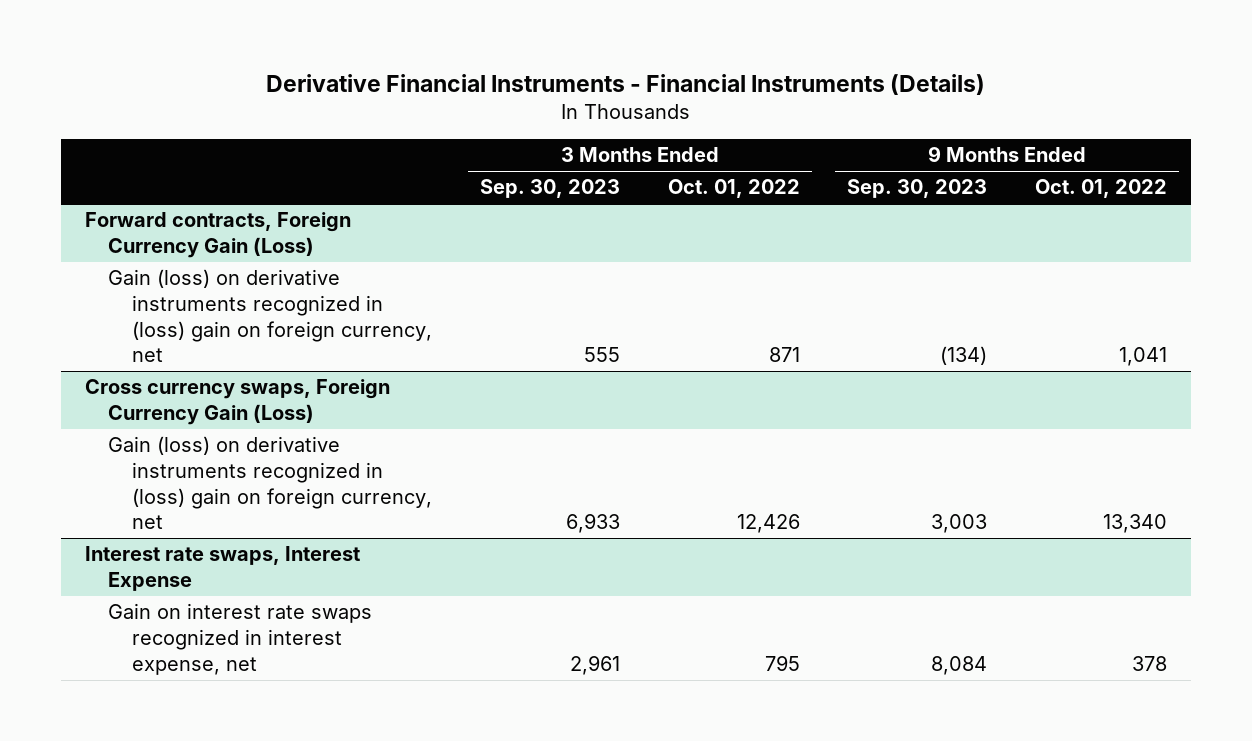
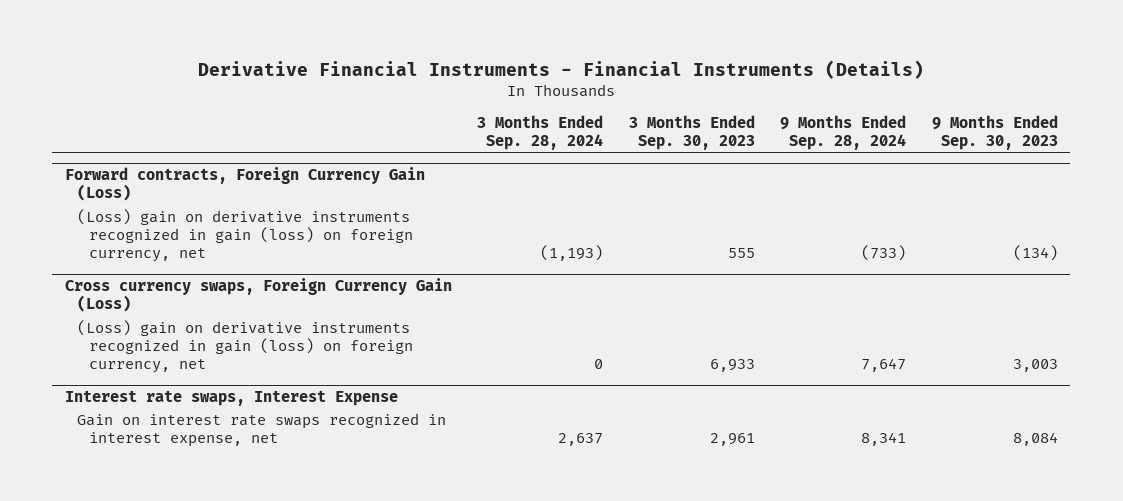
[667,179,800,199] Oct. 01, 2022 -> none
[1035,179,1168,199] Oct. 01, 2022 -> none
none -> [477,115,604,151] 3 Months Ended Sep. 28, 2024
none -> [780,115,907,151] 9 Months Ended Sep. 28, 2024
[108,269,432,363] Gain (loss) on derivative instruments recognized in (loss) gain on foreign currency, net -> [77,208,414,263] (Loss) gain on derivative instruments recognized in gain (loss) on foreign currency, net
[108,436,432,530] Gain (loss) on derivative instruments recognized in (loss) gain on foreign currency, net -> [77,319,414,374] (Loss) gain on derivative instruments recognized in gain (loss) on foreign currency, net

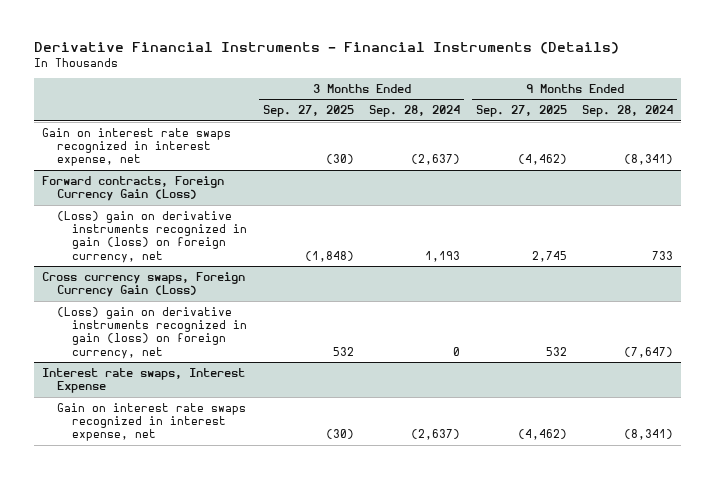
[628,115,755,151] 3 Months Ended Sep. 30, 2023 -> none
[931,115,1058,151] 9 Months Ended Sep. 30, 2023 -> none
none -> [262,105,354,118] Sep. 27, 2025
none -> [475,105,567,118] Sep. 27, 2025
none -> [42,128,232,167] Gain on interest rate swaps recognized in interest expense, net
[540,245,604,262] (1,193) -> [425,250,461,262] 1,193
[861,245,907,262] (733) -> [652,250,674,260] 733
[861,358,907,373] 7,647 -> [624,346,674,358] (7,647)
[558,433,604,447] 2,637 -> [411,429,461,441] (2,637)
[861,432,907,447] 8,341 -> [624,429,674,441] (8,341)

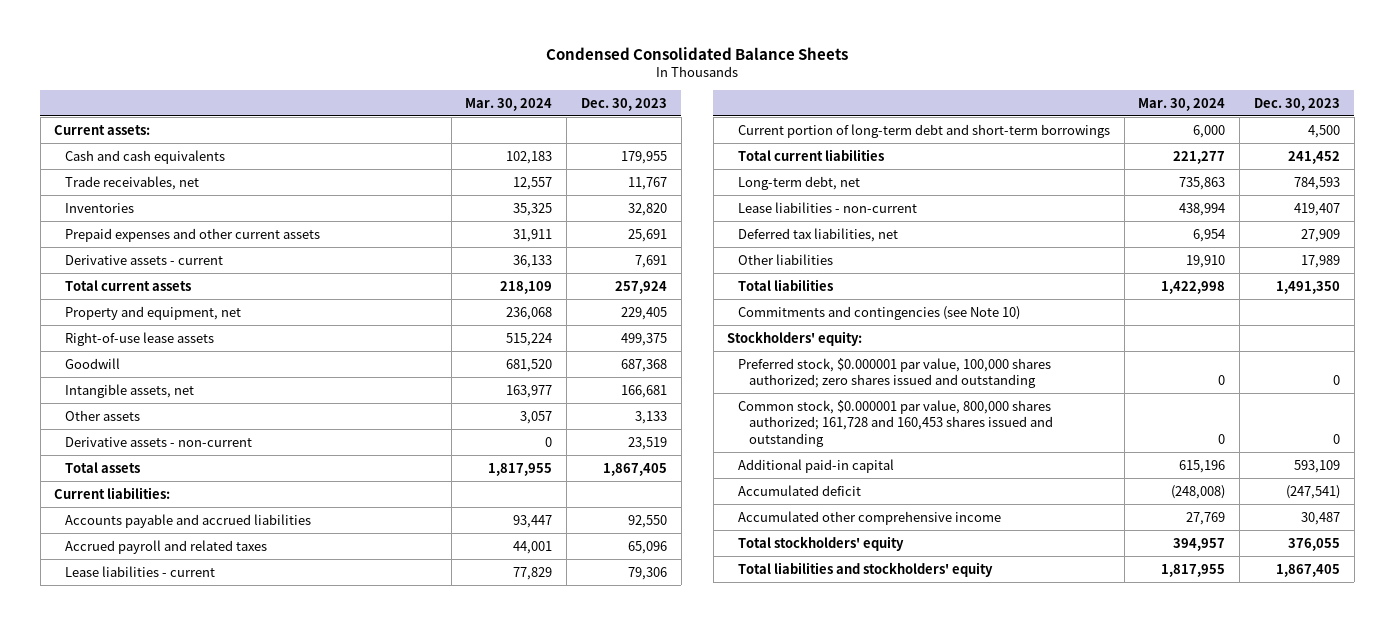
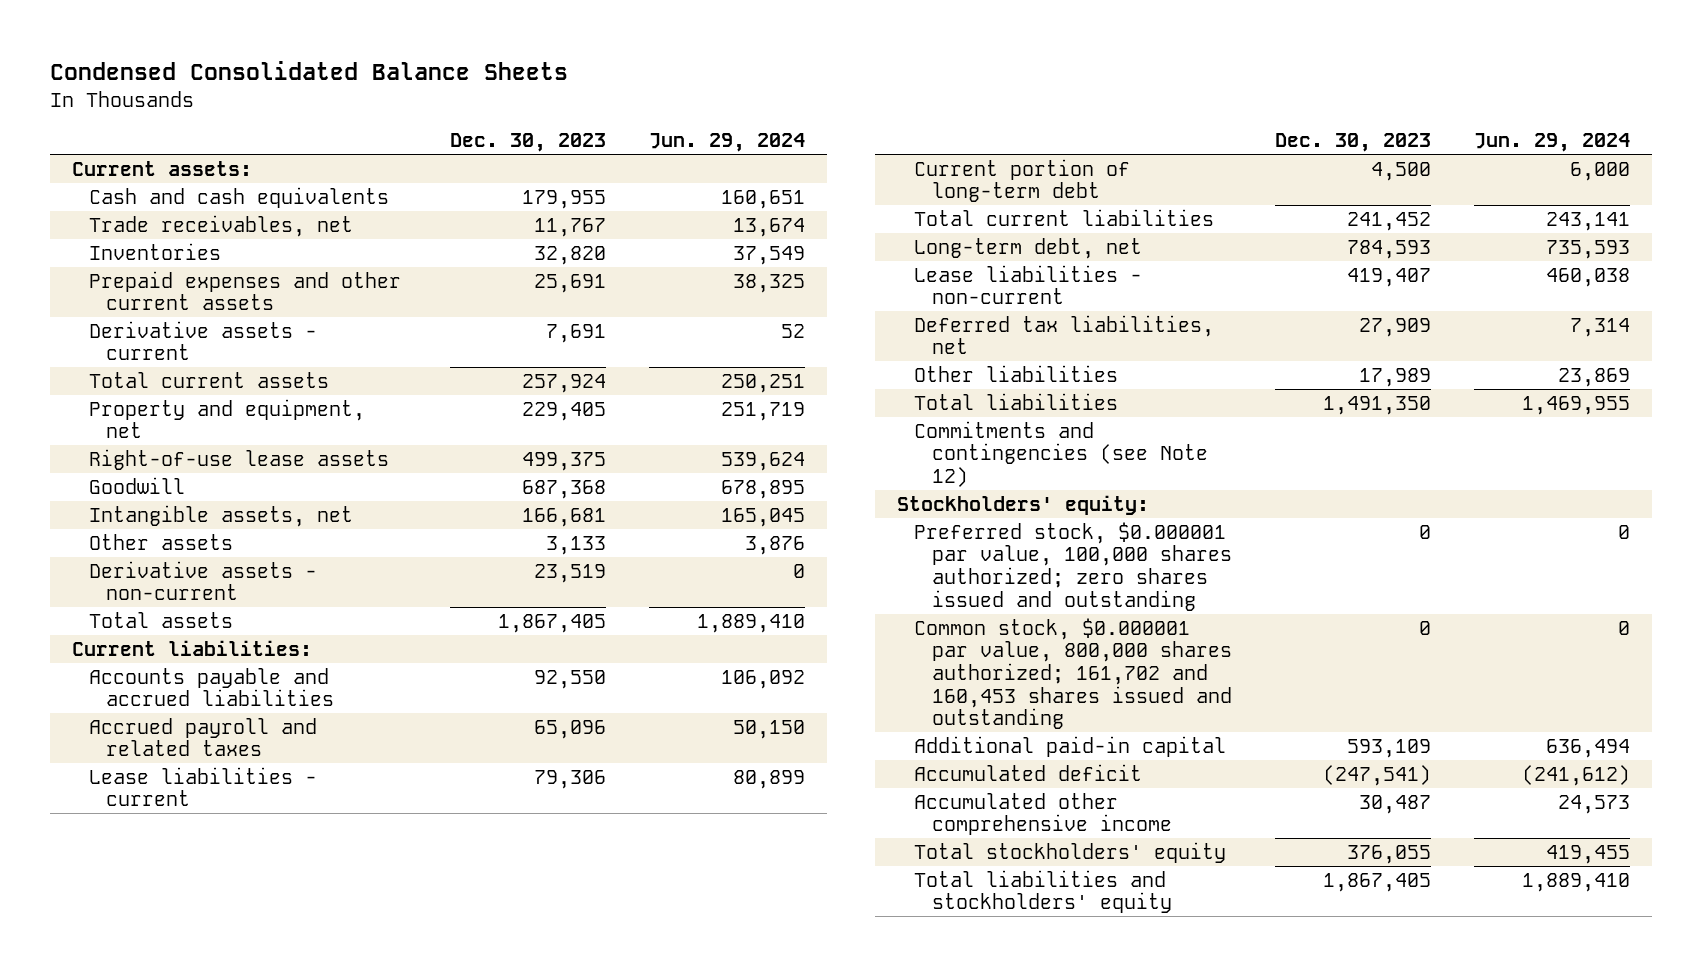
[465,97,553,111] Mar. 30, 2024 -> none
none -> [648,133,805,153] Jun. 29, 2024
[737,123,1110,138] Current portion of long-term debt and short-term borrowings -> [914,158,1131,203] Current portion of long-term debt
[737,305,1020,320] Commitments and contingencies (see Note 10) -> [914,420,1208,488] Commitments and contingencies (see Note 12)
[737,399,1053,447] Common stock, $0.000001 par value, 800,000 shares authorized; 161,728 and 160,453 shares issued and outstanding -> [914,617,1232,730] Common stock, $0.000001 par value, 800,000 shares authorized; 161,702 and 160,453 shares issued and outstanding

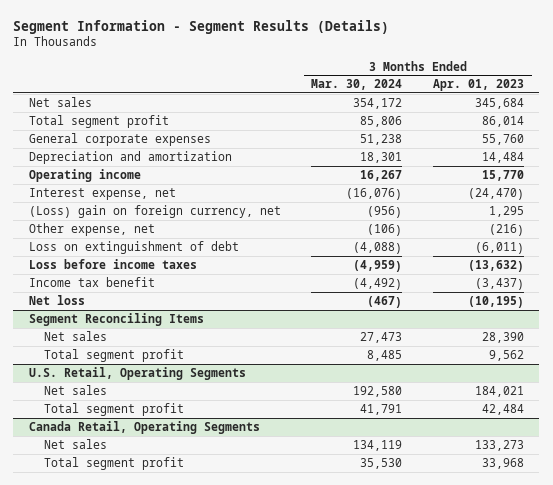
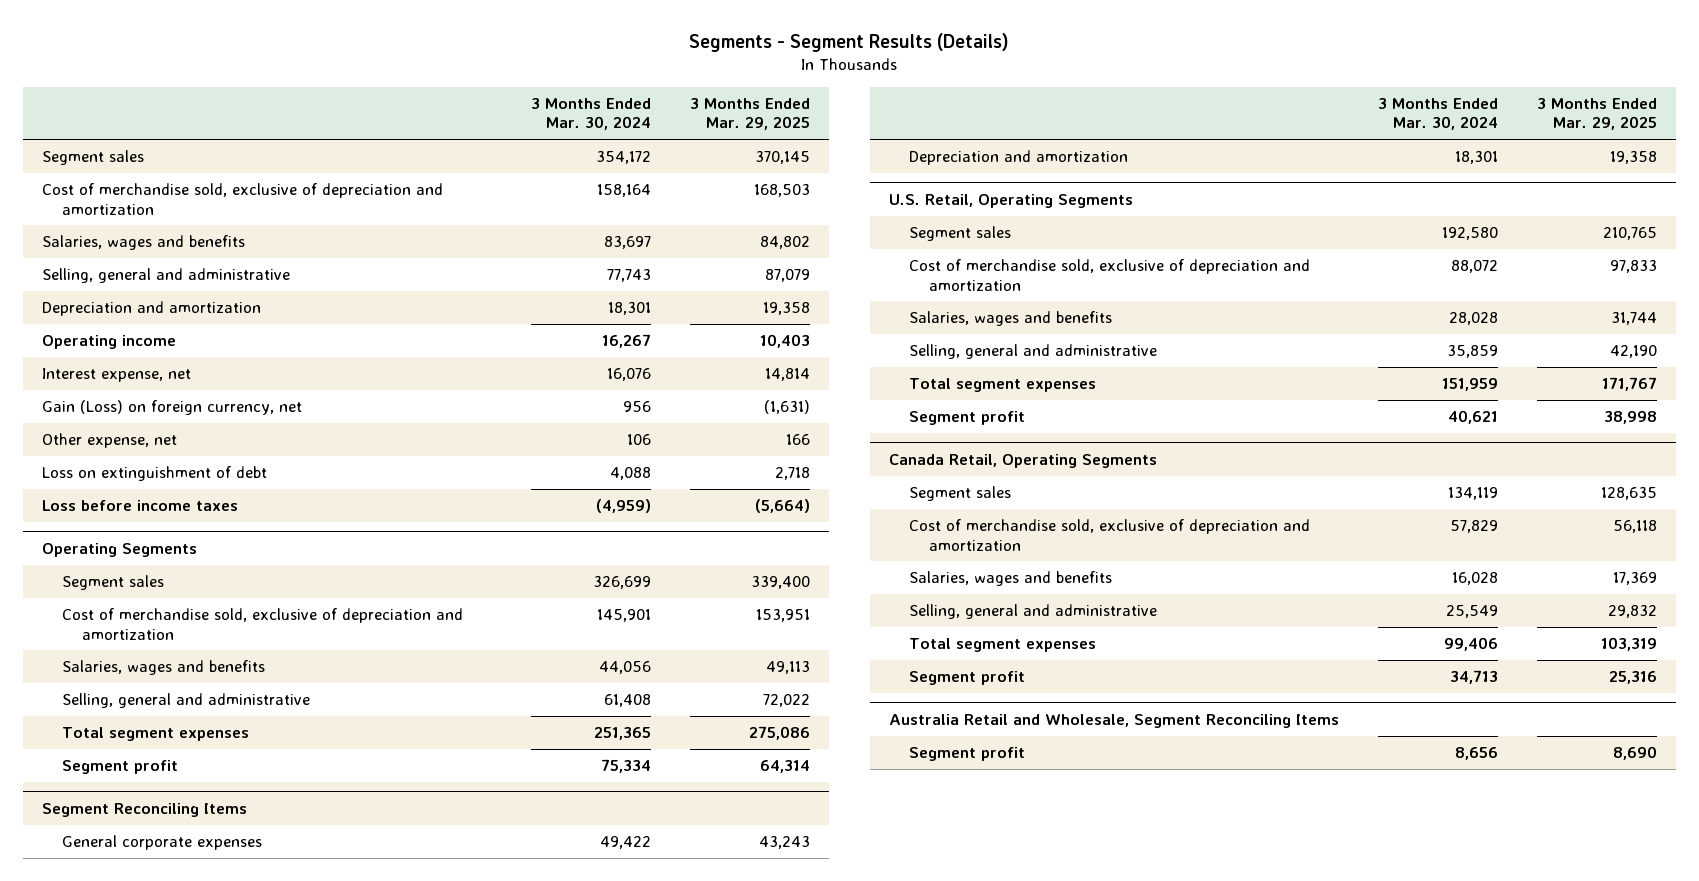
[13,20,390,35] Segment Information - Segment Results (Details) -> [689,33,1010,53] Segments - Segment Results (Details)
[433,79,525,92] Apr. 01, 2023 -> none
none -> [689,97,810,131] 3 Months Ended Mar. 29, 2025
[28,114,169,128] Total segment profit -> none
[28,132,211,146] General corporate expenses -> none
[28,96,92,107] Net sales -> [42,149,145,165] Segment sales
none -> [42,182,444,215] Cost of merchandise sold, exclusive of depreciation and amortization
none -> [42,234,246,250] Salaries, wages and benefits
none -> [42,267,291,283] Selling, general and administrative
[346,187,403,200] (16,076) -> [606,367,651,381] 16,076
[28,204,281,218] (Loss) gain on foreign currency, net -> [42,399,303,415] Gain (Loss) on foreign currency, net
[367,205,403,218] (956) -> [622,400,651,412] 956
[367,223,403,236] (106) -> [626,433,651,445] 106
[353,241,403,254] (4,088) -> [609,466,651,480] 4,088
[28,276,155,287] Income tax benefit -> none
[28,294,85,305] Net loss -> none
none -> [42,542,198,557] Operating Segments
none -> [62,574,165,590] Segment sales
none -> [62,607,464,640] Cost of merchandise sold, exclusive of depreciation and amortization
none -> [62,659,266,675] Salaries, wages and benefits
none -> [62,692,311,708] Selling, general and administrative
none -> [62,726,250,741] Total segment expenses
none -> [62,759,179,774] Segment profit
[44,330,108,341] Net sales -> none
[44,348,185,362] Total segment profit -> none
none -> [62,834,263,850] General corporate expenses
none -> [909,149,1129,165] Depreciation and amortization
[44,384,108,395] Net sales -> [909,225,1012,241] Segment sales
none -> [909,258,1311,291] Cost of merchandise sold, exclusive of depreciation and amortization
none -> [909,310,1113,326] Salaries, wages and benefits
none -> [909,343,1158,359] Selling, general and administrative
none -> [909,377,1097,392] Total segment expenses
[44,402,185,416] Total segment profit -> [909,410,1026,425] Segment profit
[360,403,403,415] 41,791 -> [1447,409,1498,424] 40,621
[44,438,108,449] Net sales -> [909,485,1012,501] Segment sales
none -> [909,518,1311,551] Cost of merchandise sold, exclusive of depreciation and amortization
none -> [909,570,1113,586] Salaries, wages and benefits
none -> [909,603,1158,619] Selling, general and administrative
none -> [909,637,1097,652] Total segment expenses
[44,456,185,470] Total segment profit -> [909,670,1026,685] Segment profit
[360,457,403,469] 35,530 -> [1449,669,1498,684] 34,713
none -> [889,713,1340,728] Australia Retail and Wholesale, Segment Reconciling Items
none -> [909,746,1026,761] Segment profit

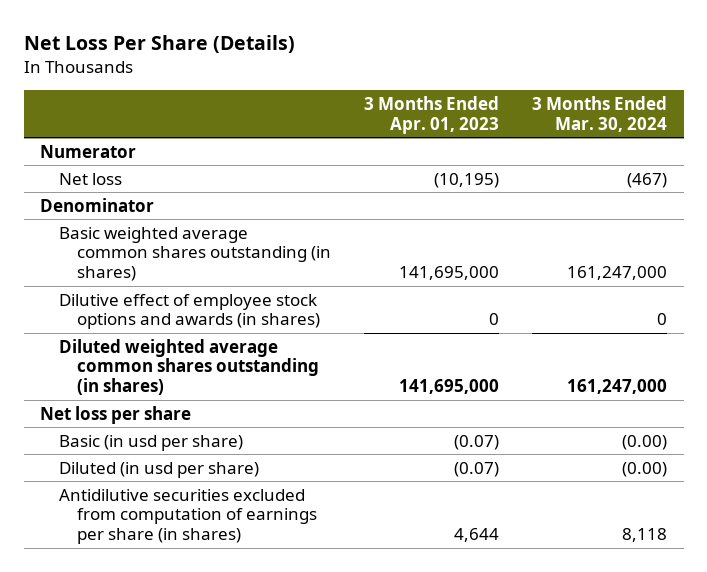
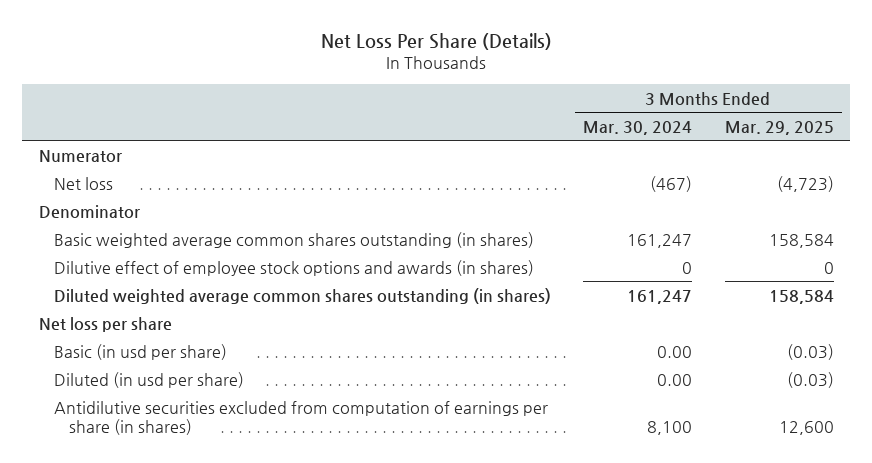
[364,95,500,134] 3 Months Ended Apr. 01, 2023 -> none
none -> [724,120,834,135] Mar. 29, 2025
[567,266,668,281] 161,247,000 -> [627,233,693,248] 161,247
[567,379,668,395] 161,247,000 -> [627,289,693,304] 161,247
[622,434,668,450] (0.00) -> [657,345,693,358] 0.00
[622,461,668,477] (0.00) -> [657,373,693,386] 0.00
[622,528,668,543] 8,118 -> [647,421,693,436] 8,100

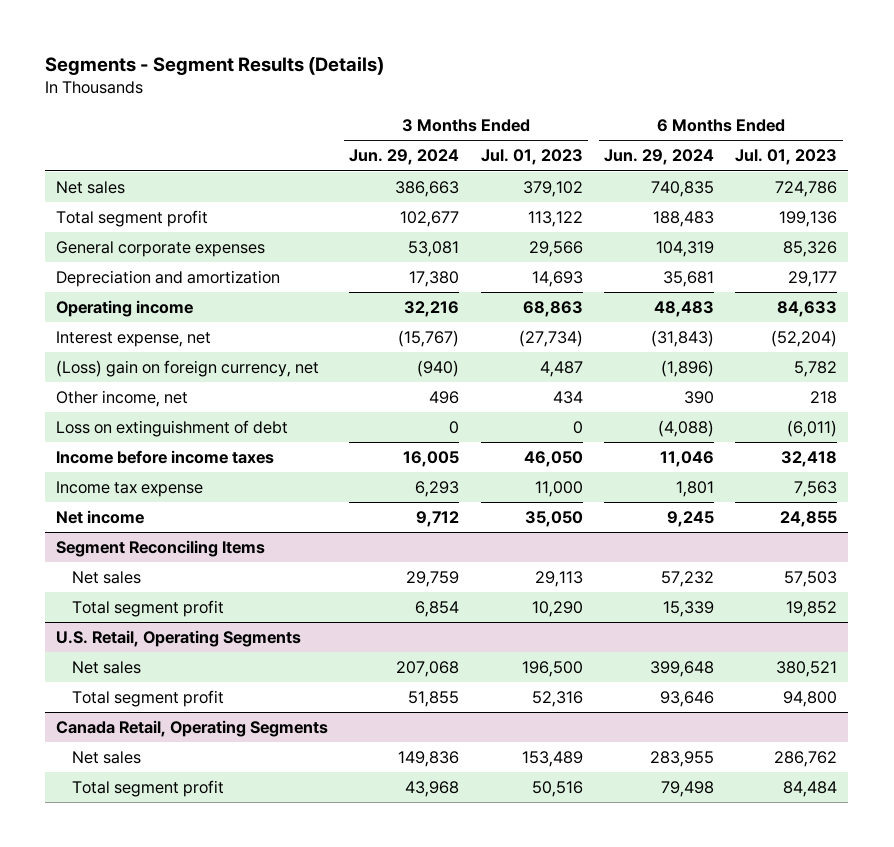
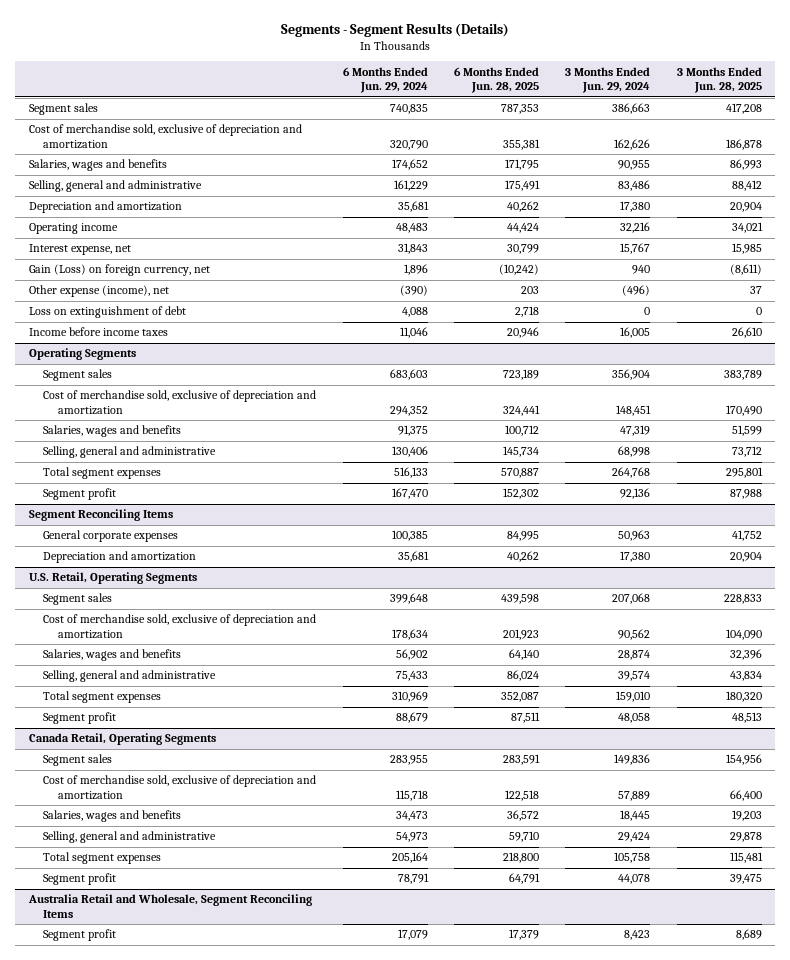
[480,149,583,166] Jul. 01, 2023 -> none
[735,149,838,166] Jul. 01, 2023 -> none
none -> [453,66,539,94] 6 Months Ended Jun. 28, 2025
none -> [676,66,762,94] 3 Months Ended Jun. 28, 2025
[56,210,209,228] Total segment profit -> none
[56,241,266,258] General corporate expenses -> none
[56,181,126,195] Net sales -> [28,103,98,116] Segment sales
none -> [28,124,302,149] Cost of merchandise sold, exclusive of depreciation and amortization
none -> [28,159,167,172] Salaries, wages and benefits
none -> [28,180,202,193] Selling, general and administrative
[398,330,460,348] (15,767) -> [620,243,651,255] 15,767
[651,330,715,348] (31,843) -> [397,243,428,255] 31,843
[56,360,320,378] (Loss) gain on foreign currency, net -> [28,264,210,277] Gain (Loss) on foreign currency, net
[417,360,460,378] (940) -> [632,265,651,275] 940
[661,360,715,378] (1,896) -> [403,264,428,276] 1,896
[56,390,189,408] Other income, net -> [28,285,169,298] Other expense (income), net
[429,391,460,405] 496 -> [622,285,651,297] (496)
[684,391,715,405] 390 -> [399,285,428,297] (390)
[658,420,715,438] (4,088) -> [401,307,428,318] 4,088
[56,481,204,498] Income tax expense -> none
[56,510,145,525] Net income -> none
none -> [28,348,136,361] Operating Segments
none -> [43,369,113,382] Segment sales
none -> [43,390,317,415] Cost of merchandise sold, exclusive of depreciation and amortization
none -> [43,425,182,438] Salaries, wages and benefits
none -> [43,446,217,459] Selling, general and administrative
none -> [43,467,162,480] Total segment expenses
none -> [43,488,117,501] Segment profit
[72,571,142,585] Net sales -> none
[72,600,225,618] Total segment profit -> none
none -> [43,530,179,543] General corporate expenses
none -> [43,551,197,564] Depreciation and amortization
[72,661,142,675] Net sales -> [43,593,113,606] Segment sales
none -> [43,614,317,639] Cost of merchandise sold, exclusive of depreciation and amortization
none -> [43,649,182,662] Salaries, wages and benefits
none -> [43,670,217,683] Selling, general and administrative
none -> [43,691,162,704] Total segment expenses
[72,690,225,708] Total segment profit -> [43,712,117,725] Segment profit
[408,691,460,708] 51,855 -> [618,713,651,724] 48,058
[660,691,715,708] 93,646 -> [395,712,428,724] 88,679
[72,751,142,765] Net sales -> [43,754,113,767] Segment sales
none -> [43,775,317,800] Cost of merchandise sold, exclusive of depreciation and amortization
none -> [43,810,182,823] Salaries, wages and benefits
none -> [43,831,217,844] Selling, general and administrative
none -> [43,852,162,865] Total segment expenses
[72,780,225,798] Total segment profit -> [43,873,117,886] Segment profit
[405,781,460,798] 43,968 -> [618,874,651,885] 44,078
[661,781,715,798] 79,498 -> [397,873,429,885] 78,791
none -> [27,894,312,918] Australia Retail and Wholesale, Segment Reconciling Items
none -> [43,929,117,942] Segment profit

